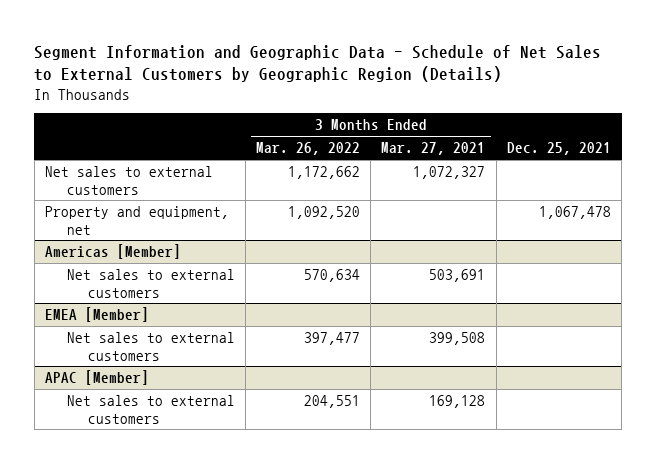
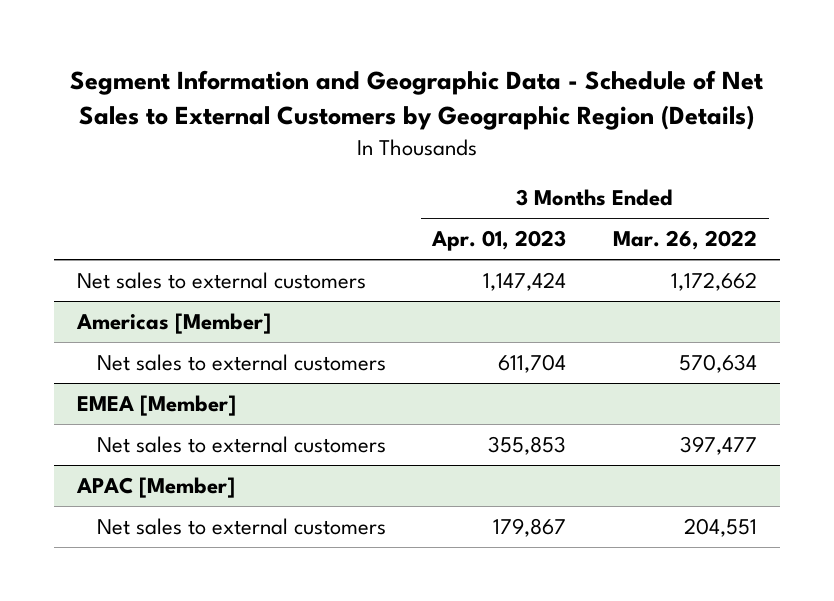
[381,142,486,156] Mar. 27, 2021 -> none
[506,142,611,156] Dec. 25, 2021 -> none
none -> [431,230,567,252] Apr. 01, 2023
[44,206,229,235] Property and equipment, net -> none

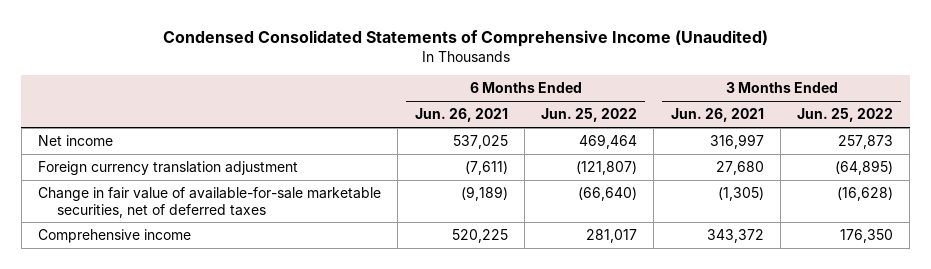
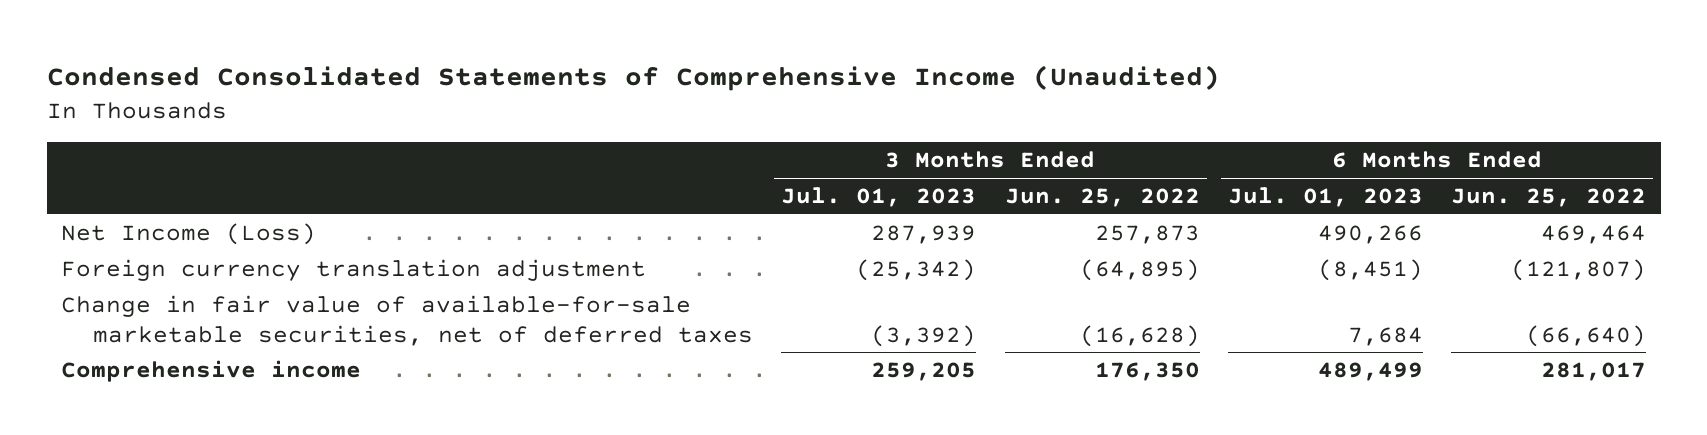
[414,108,508,123] Jun. 26, 2021 -> none
[670,108,764,123] Jun. 26, 2021 -> none
none -> [781,187,977,208] Jul. 01, 2023
none -> [1227,187,1423,208] Jul. 01, 2023
[38,134,114,146] Net income -> [61,223,317,246] Net Income (Loss)

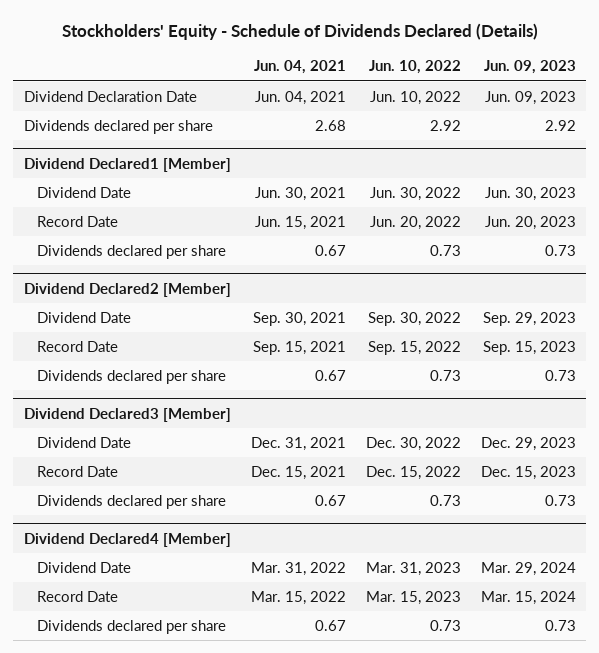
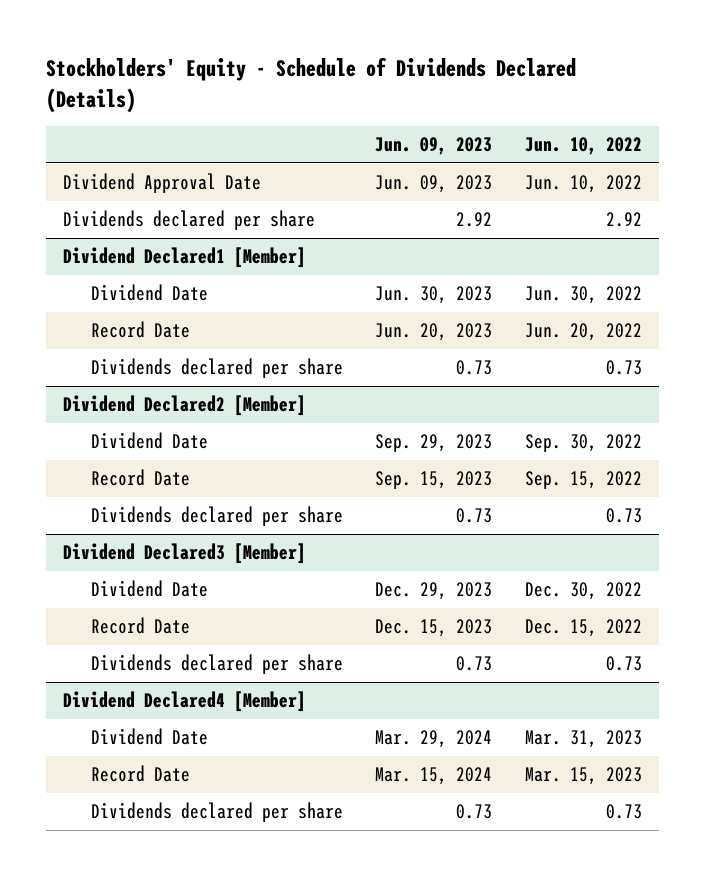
[253,60,346,75] Jun. 04, 2021 -> none
[23,90,197,102] Dividend Declaration Date -> [62,173,261,194] Dividend Approval Date

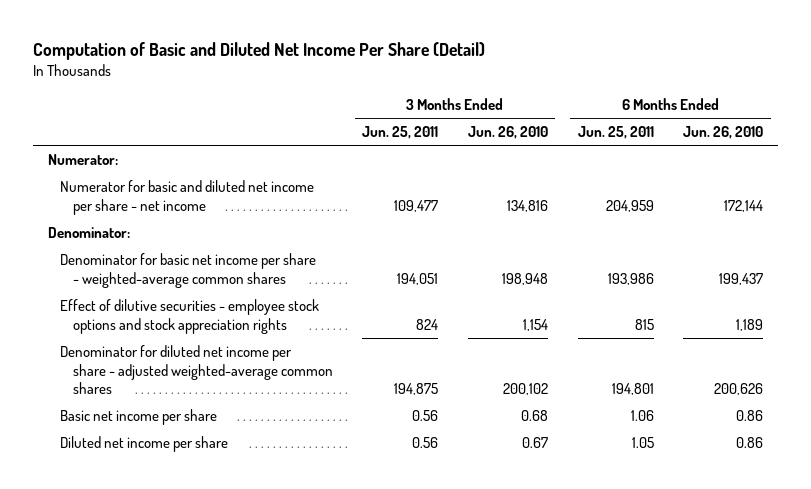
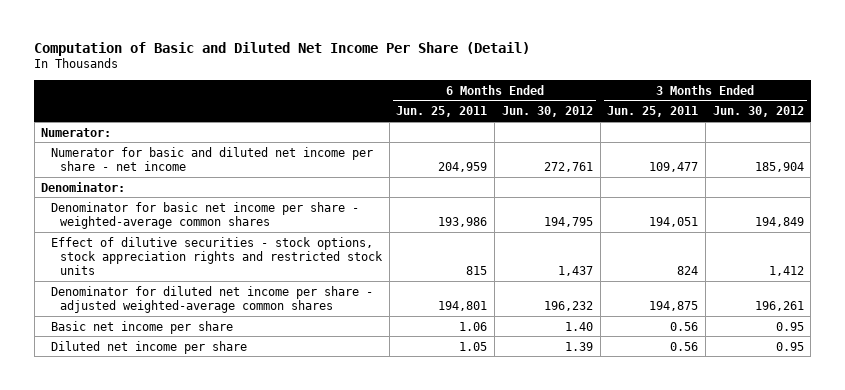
[468,126,549,140] Jun. 26, 2010 -> none
[683,126,764,140] Jun. 26, 2010 -> none
none -> [501,106,593,118] Jun. 30, 2012
none -> [712,106,804,118] Jun. 30, 2012
[60,298,320,334] Effect of dilutive securities - employee stock options and stock appreciation rights -> [50,236,384,276] Effect of dilutive securities - stock options, stock appreciation rights and restricted stock units

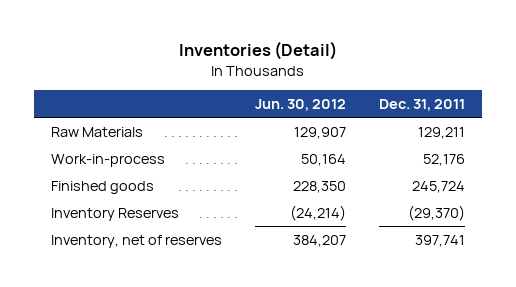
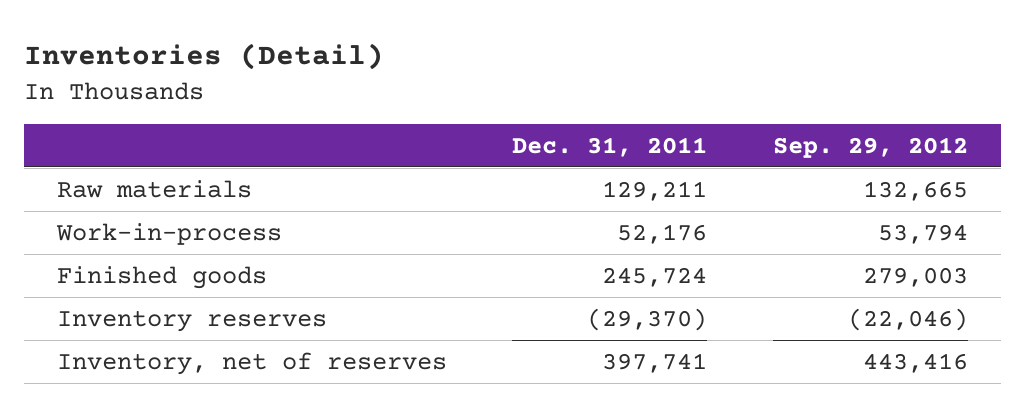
[255,98,347,111] Jun. 30, 2012 -> none
none -> [772,136,968,158] Sep. 29, 2012
[50,126,143,137] Raw Materials -> [56,179,252,198] Raw materials
[50,207,179,221] Inventory Reserves -> [56,309,327,332] Inventory reserves

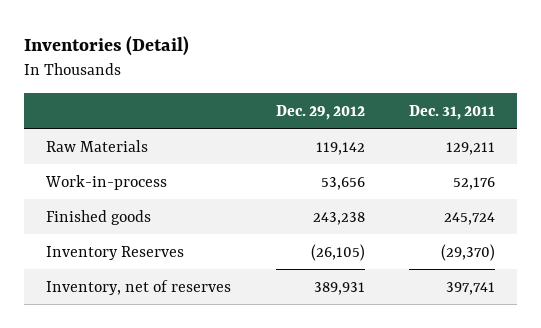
[772,136,968,158] Sep. 29, 2012 -> none
none -> [275,104,365,120] Dec. 29, 2012
[56,179,252,198] Raw materials -> [46,139,149,152] Raw Materials
[56,309,327,332] Inventory reserves -> [46,245,185,260] Inventory Reserves

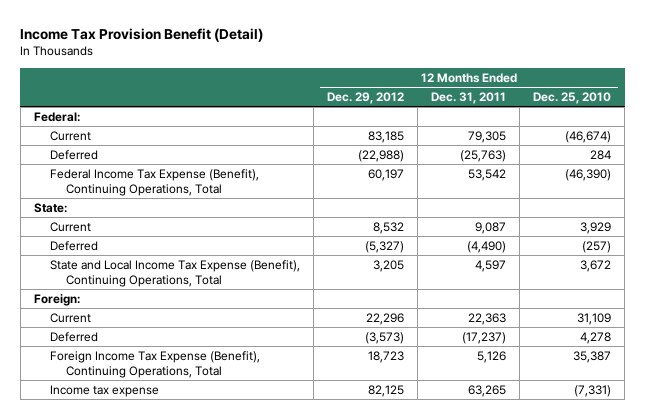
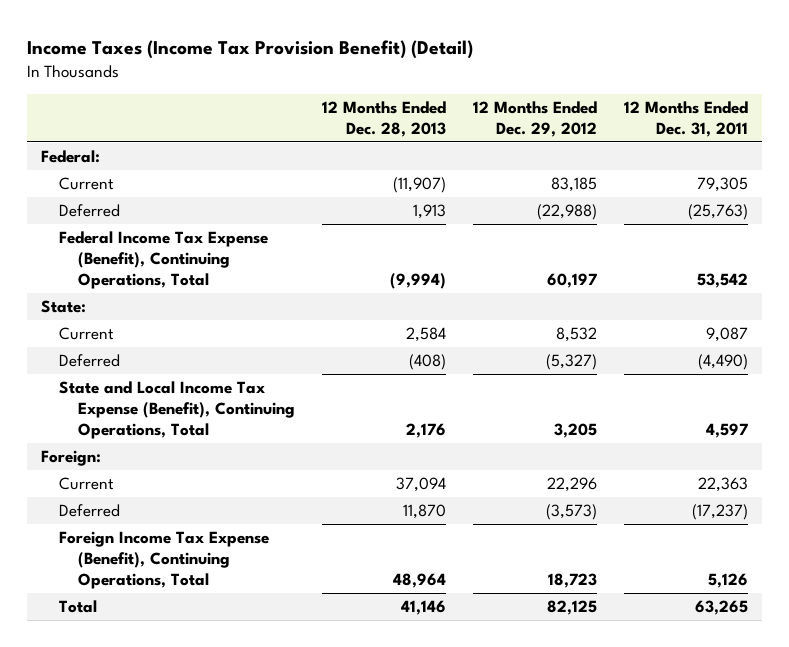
[20,28,264,43] Income Tax Provision Benefit (Detail) -> [27,39,474,59] Income Taxes (Income Tax Provision Benefit) (Detail)
[532,92,611,105] Dec. 25, 2010 -> none
none -> [322,100,447,137] 12 Months Ended Dec. 28, 2013
[49,385,159,398] Income tax expense -> [59,600,98,614] Total

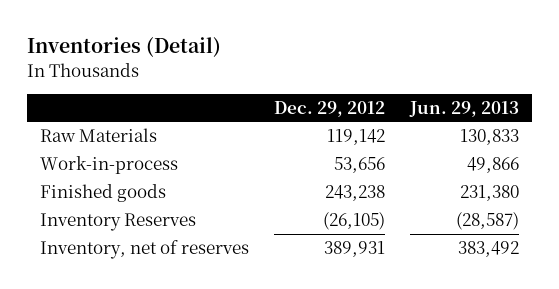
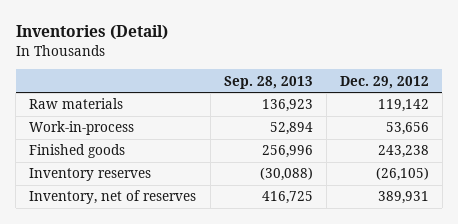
[409,100,520,117] Jun. 29, 2013 -> none
none -> [223,75,313,89] Sep. 28, 2013
[39,128,157,143] Raw Materials -> [29,98,124,110] Raw materials
[39,213,196,232] Inventory Reserves -> [29,168,152,182] Inventory reserves

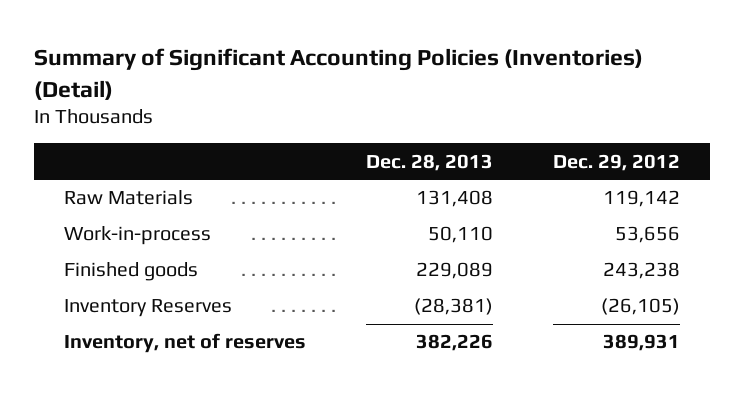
[15,25,168,41] Inventories (Detail) -> [34,48,644,100] Summary of Significant Accounting Policies (Inventories) (Detail)
[223,75,313,89] Sep. 28, 2013 -> none
none -> [366,153,494,171] Dec. 28, 2013
[29,98,124,110] Raw materials -> [64,190,194,206] Raw Materials
[29,168,152,182] Inventory reserves -> [64,299,233,318] Inventory Reserves

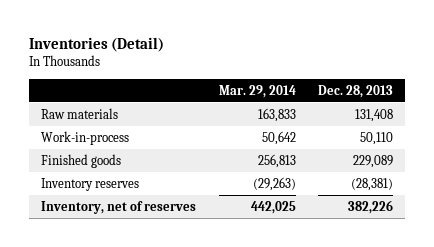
[34,48,644,100] Summary of Significant Accounting Policies (Inventories) (Detail) -> [29,37,165,53] Inventories (Detail)
[553,153,681,171] Dec. 29, 2012 -> none
none -> [218,84,296,98] Mar. 29, 2014
[64,190,194,206] Raw Materials -> [40,107,118,119] Raw materials
[64,299,233,318] Inventory Reserves -> [40,177,139,191] Inventory reserves

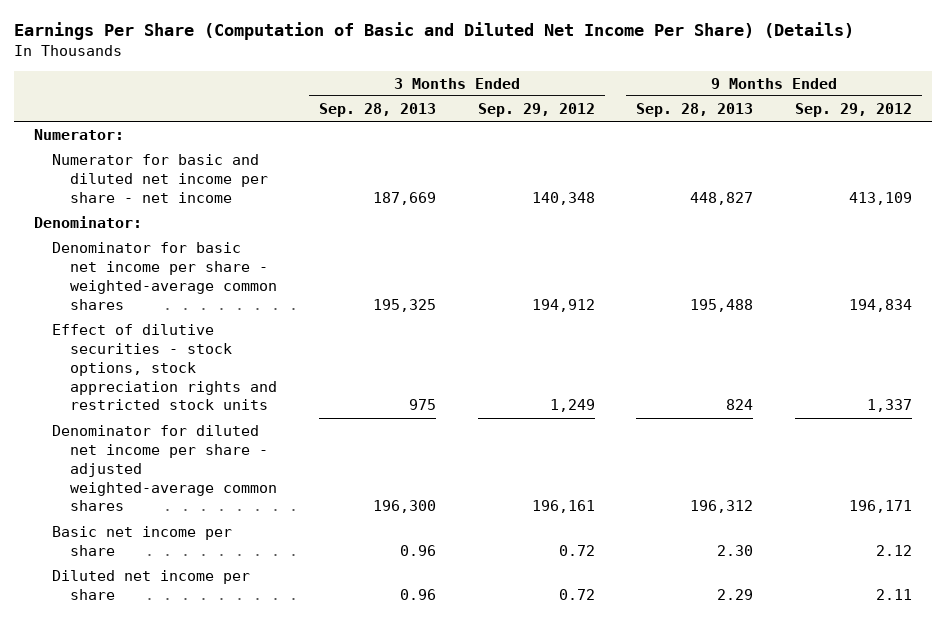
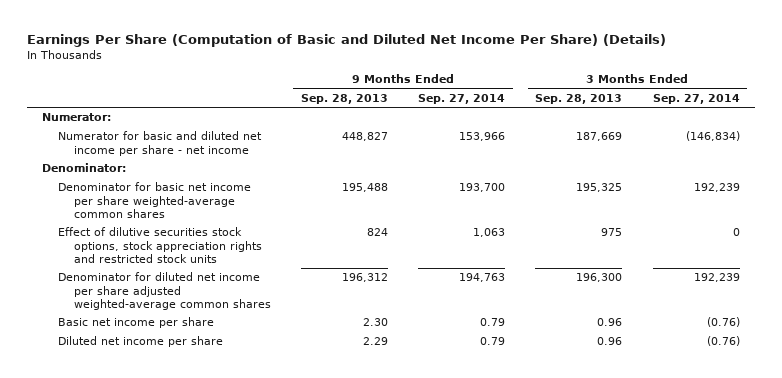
[477,102,595,117] Sep. 29, 2012 -> none
[794,102,912,117] Sep. 29, 2012 -> none
none -> [418,93,506,104] Sep. 27, 2014
none -> [652,93,740,104] Sep. 27, 2014
[52,241,278,310] Denominator for basic net income per share - weighted-average common shares -> [58,182,252,219] Denominator for basic net income per share weighted-average common shares
[52,323,278,411] Effect of dilutive securities - stock options, stock appreciation rights and restricted stock units -> [58,227,262,264] Effect of dilutive securities stock options, stock appreciation rights and restricted stock units
[52,424,278,512] Denominator for diluted net income per share - adjusted weighted-average common shares -> [58,272,271,311] Denominator for diluted net income per share adjusted weighted-average common shares

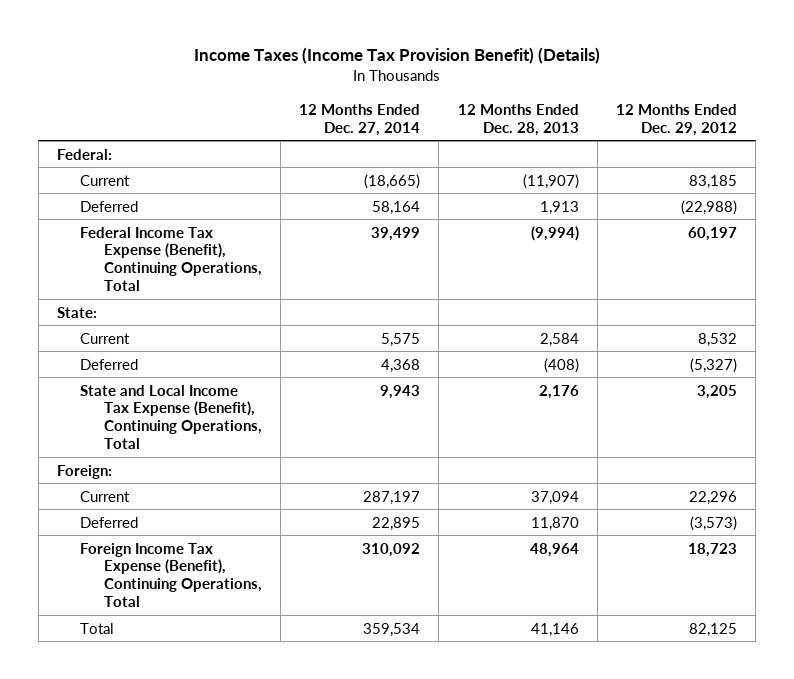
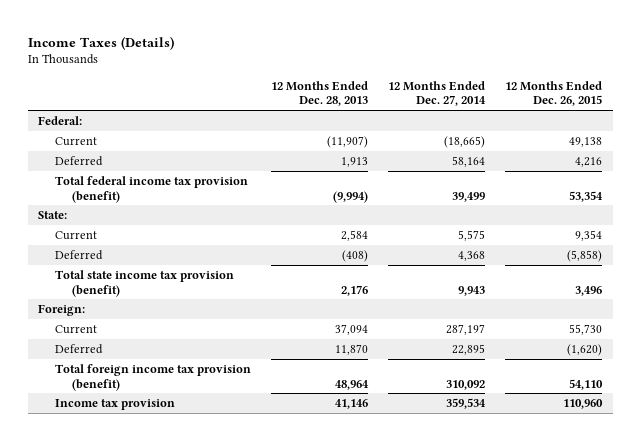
[193,47,600,65] Income Taxes (Income Tax Provision Benefit) (Details) -> [27,35,174,50] Income Taxes (Details)
[615,103,737,136] 12 Months Ended Dec. 29, 2012 -> none
none -> [505,80,603,107] 12 Months Ended Dec. 26, 2015
[80,226,262,292] Federal Income Tax Expense (Benefit), Continuing Operations, Total -> [54,175,248,203] Total federal income tax provision (benefit)
[80,384,262,450] State and Local Income Tax Expense (Benefit), Continuing Operations, Total -> [54,269,234,297] Total state income tax provision (benefit)
[80,542,262,608] Foreign Income Tax Expense (Benefit), Continuing Operations, Total -> [54,363,251,391] Total foreign income tax provision (benefit)
[80,622,115,634] Total -> [54,398,175,410] Income tax provision

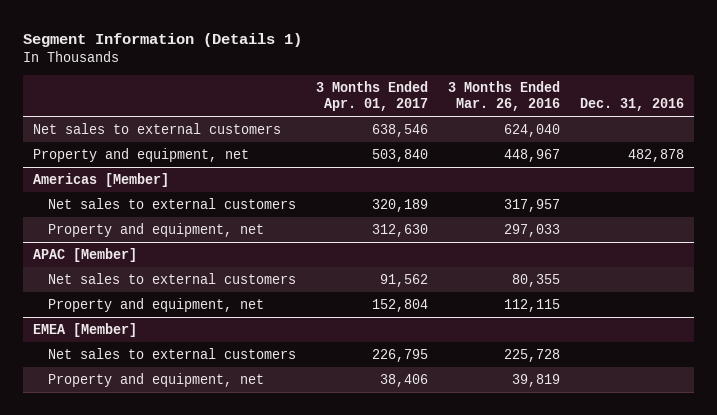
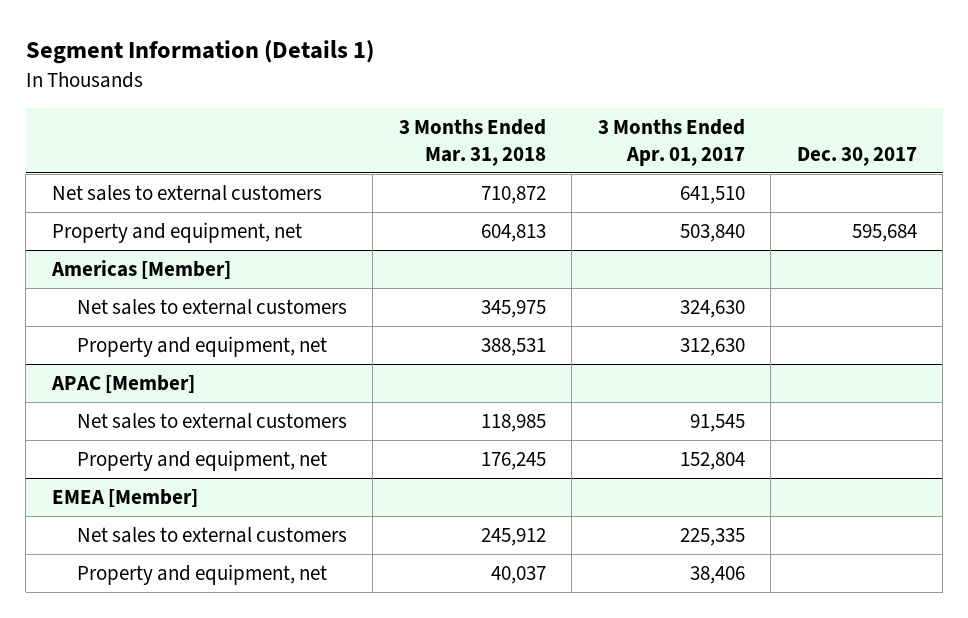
[447,81,560,112] 3 Months Ended Mar. 26, 2016 -> none
[579,98,684,112] Dec. 31, 2016 -> none
none -> [398,119,546,166] 3 Months Ended Mar. 31, 2018
none -> [796,146,917,166] Dec. 30, 2017
[371,123,428,137] 638,546 -> [679,185,745,204] 641,510
[371,198,428,212] 320,189 -> [679,299,745,318] 324,630
[379,273,428,287] 91,562 -> [689,413,745,432] 91,545
[371,348,428,362] 226,795 -> [679,527,745,546] 225,335

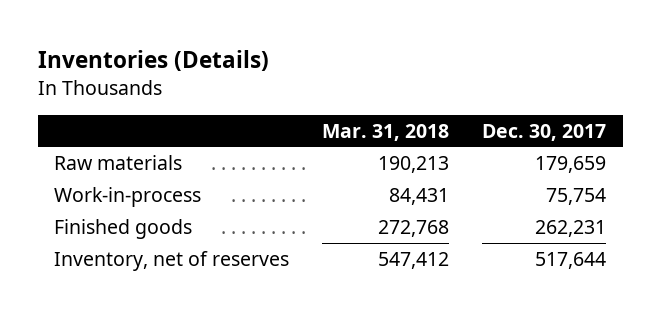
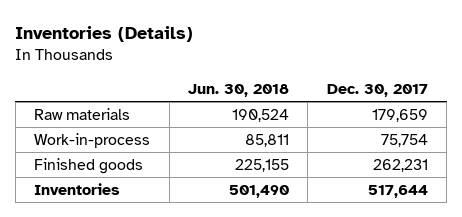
[322,123,450,141] Mar. 31, 2018 -> none
none -> [187,83,289,97] Jun. 30, 2018
[54,250,290,271] Inventory, net of reserves -> [34,183,121,196] Inventories

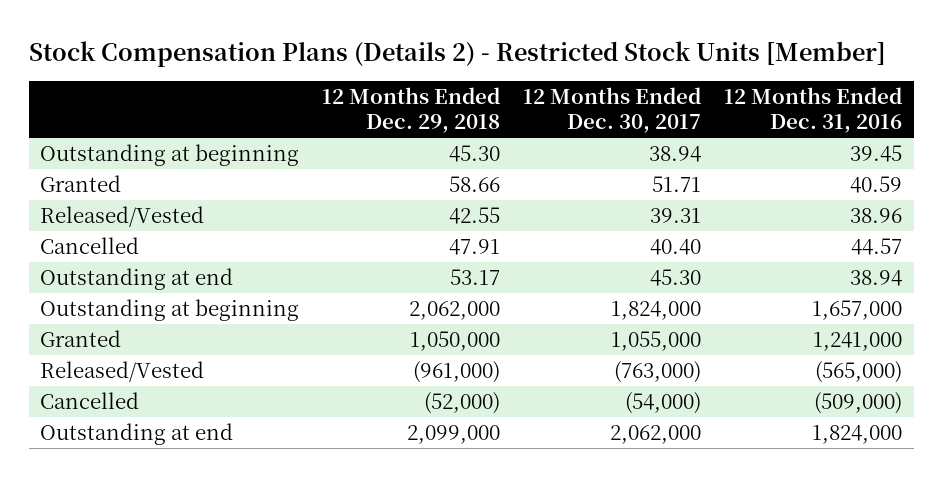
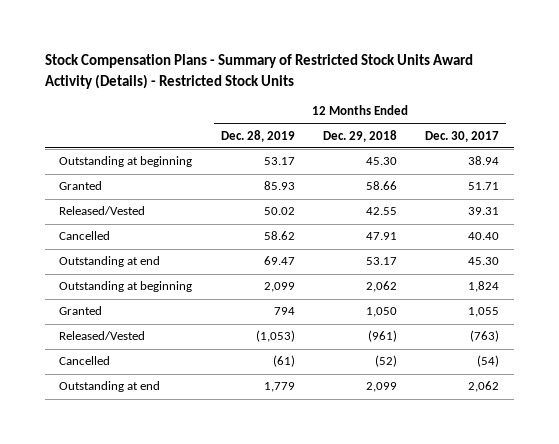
[28,40,886,67] Stock Compensation Plans (Details 2) - Restricted Stock Units [Member] -> [45,54,474,89] Stock Compensation Plans - Summary of Restricted Stock Units Award Activity (Details) - Restricted Stock Units
[724,87,903,134] 12 Months Ended Dec. 31, 2016 -> none
none -> [220,129,295,142] Dec. 28, 2019
[409,301,501,321] 2,062,000 -> [366,281,398,293] 2,062
[611,301,702,321] 1,824,000 -> [468,281,500,293] 1,824
[410,331,501,352] 1,050,000 -> [366,307,398,318] 1,050
[611,331,702,352] 1,055,000 -> [468,307,500,318] 1,055
[413,361,501,384] (961,000) -> [368,330,398,343] (961)
[614,361,702,384] (763,000) -> [470,330,500,343] (763)
[424,392,501,415] (52,000) -> [375,355,398,368] (52)
[625,392,702,415] (54,000) -> [477,355,500,368] (54)
[407,425,501,445] 2,099,000 -> [366,382,398,393] 2,099
[610,425,702,445] 2,062,000 -> [468,381,500,393] 2,062

